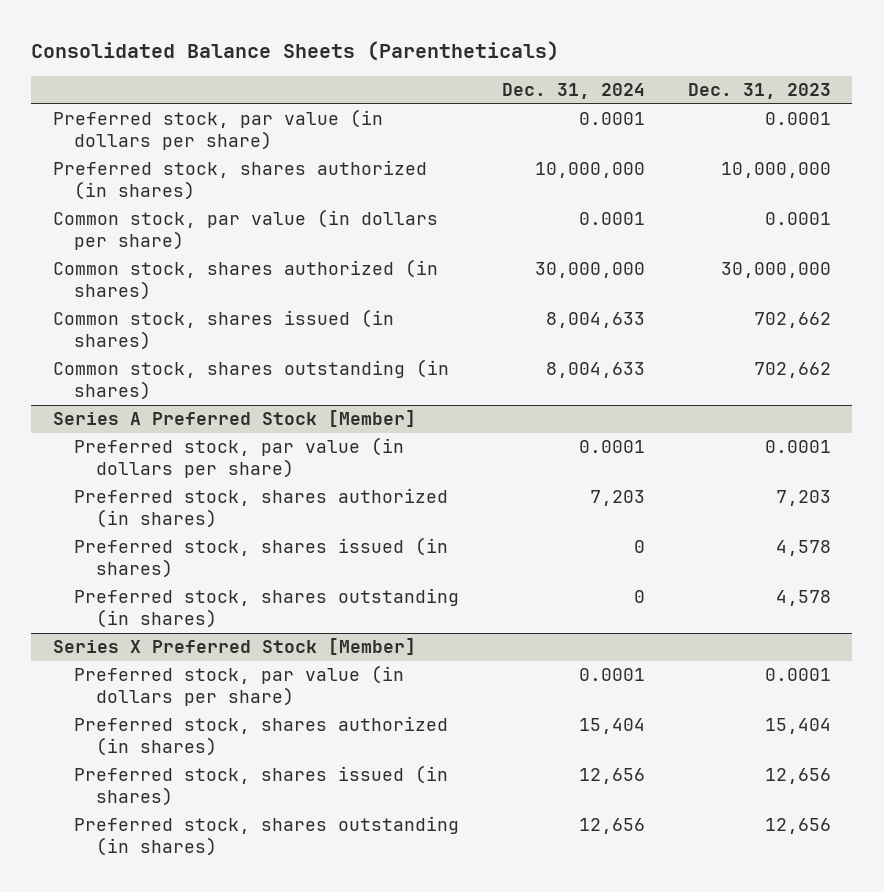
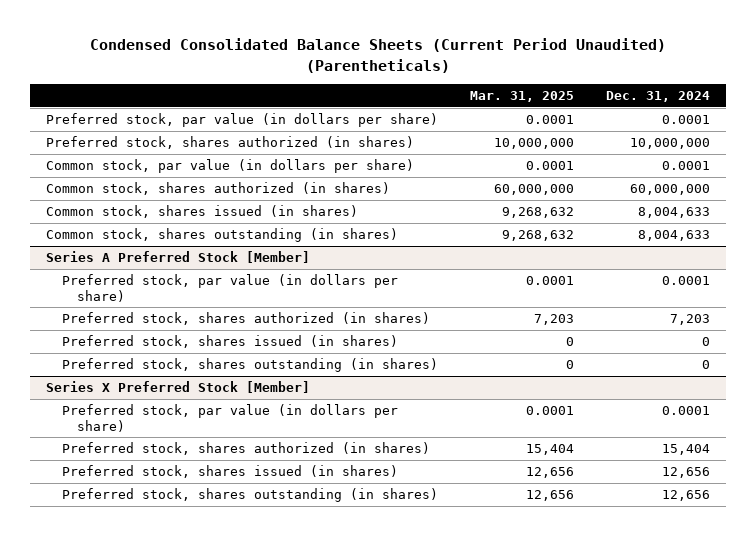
[31,41,560,62] Consolidated Balance Sheets (Parentheticals) -> [89,38,666,73] Condensed Consolidated Balance Sheets (Current Period Unaudited) (Parentheticals)
[687,82,831,99] Dec. 31, 2023 -> none
none -> [469,91,574,103] Mar. 31, 2025
[535,262,646,279] 30,000,000 -> [629,184,710,196] 60,000,000

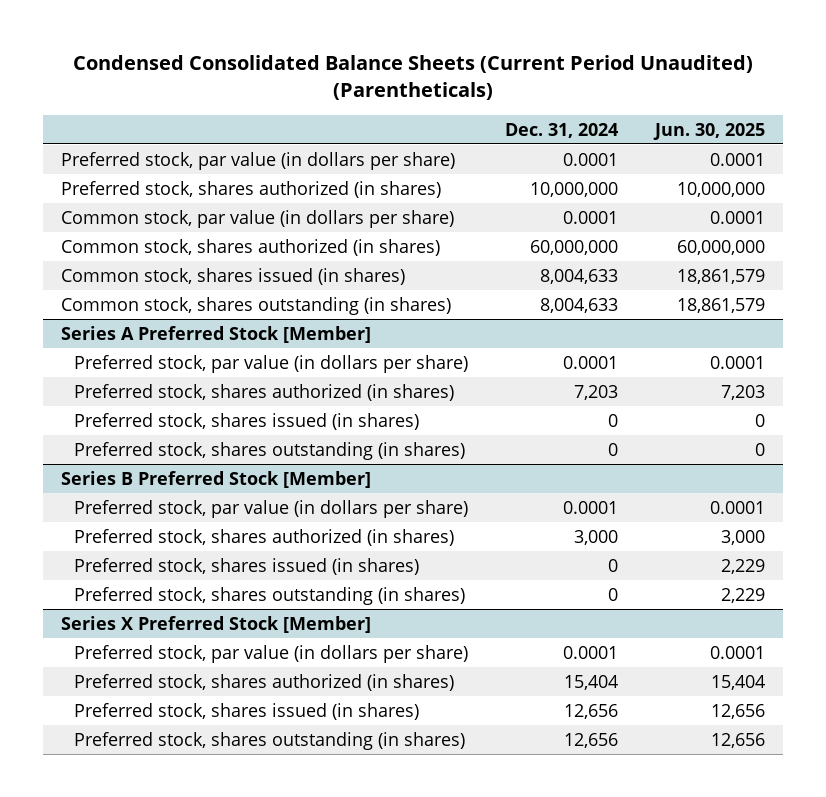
[469,91,574,103] Mar. 31, 2025 -> none
none -> [652,122,765,140] Jun. 30, 2025
none -> [61,470,372,488] Series B Preferred Stock [Member]
none -> [73,499,468,518] Preferred stock, par value (in dollars per share)
none -> [73,528,454,546] Preferred stock, shares authorized (in shares)
none -> [73,557,419,575] Preferred stock, shares issued (in shares)
none -> [73,586,465,605] Preferred stock, shares outstanding (in shares)

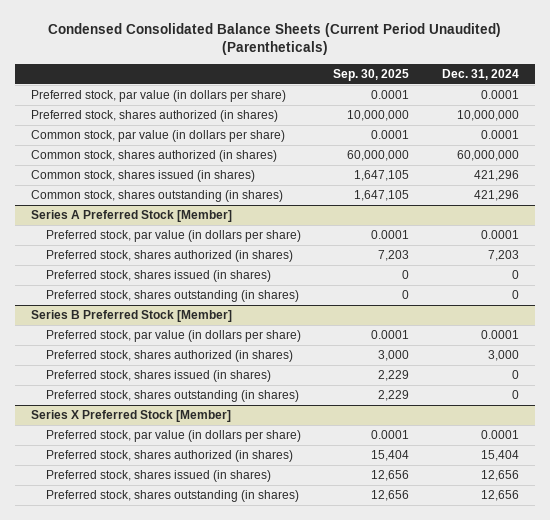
[652,122,765,140] Jun. 30, 2025 -> none
none -> [333,68,410,81] Sep. 30, 2025
[539,268,618,284] 8,004,633 -> [473,170,519,182] 421,296
[539,297,618,313] 8,004,633 -> [473,190,519,202] 421,296

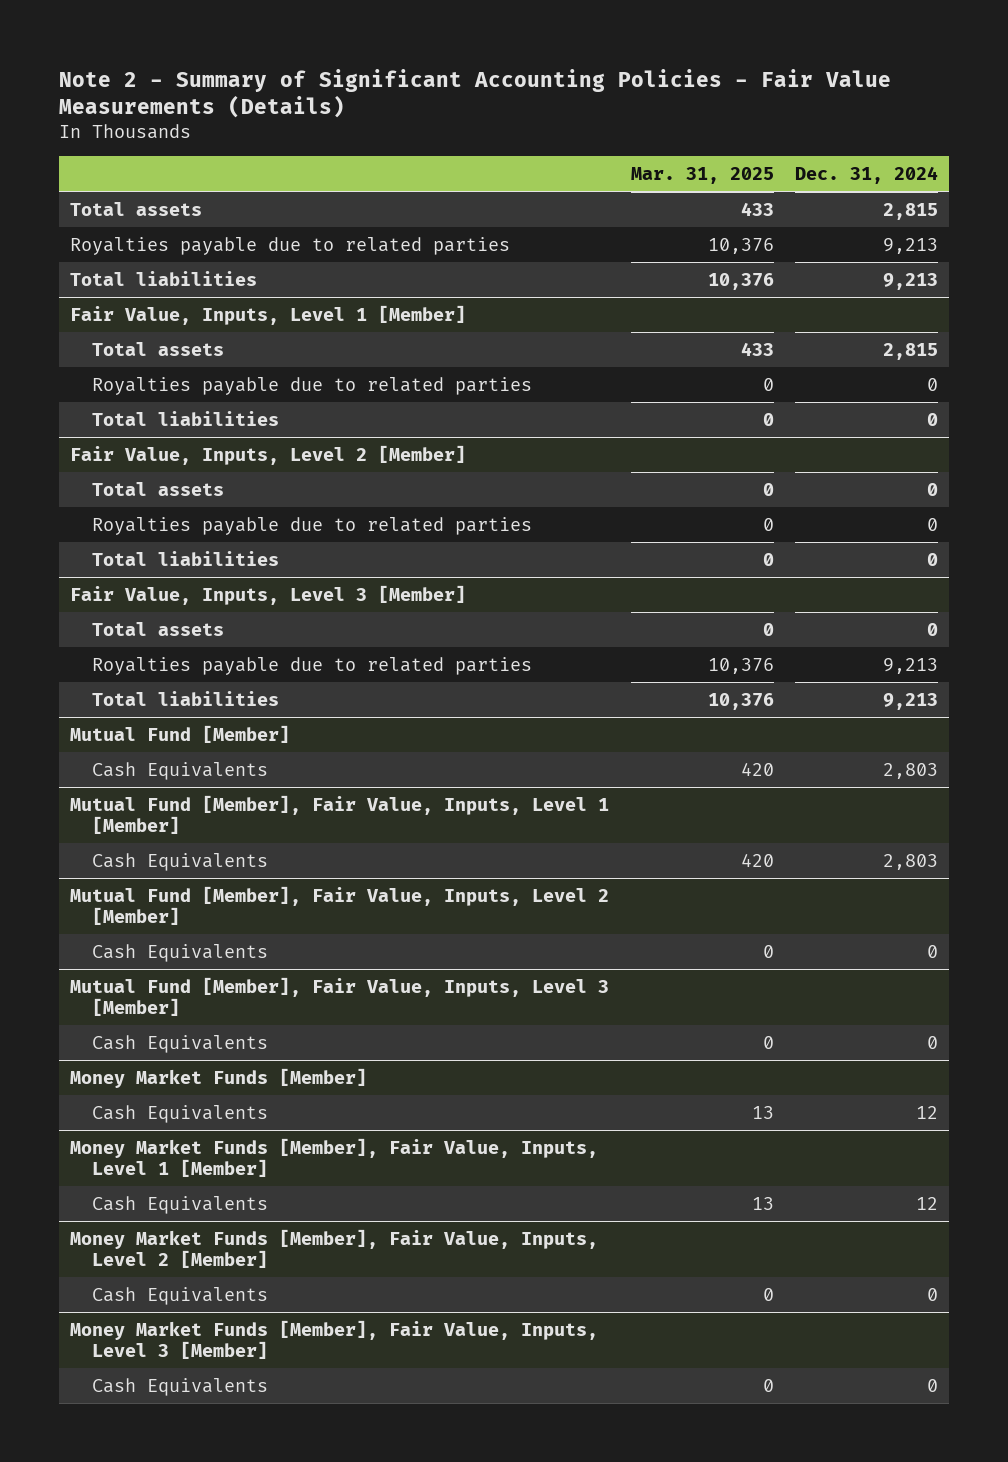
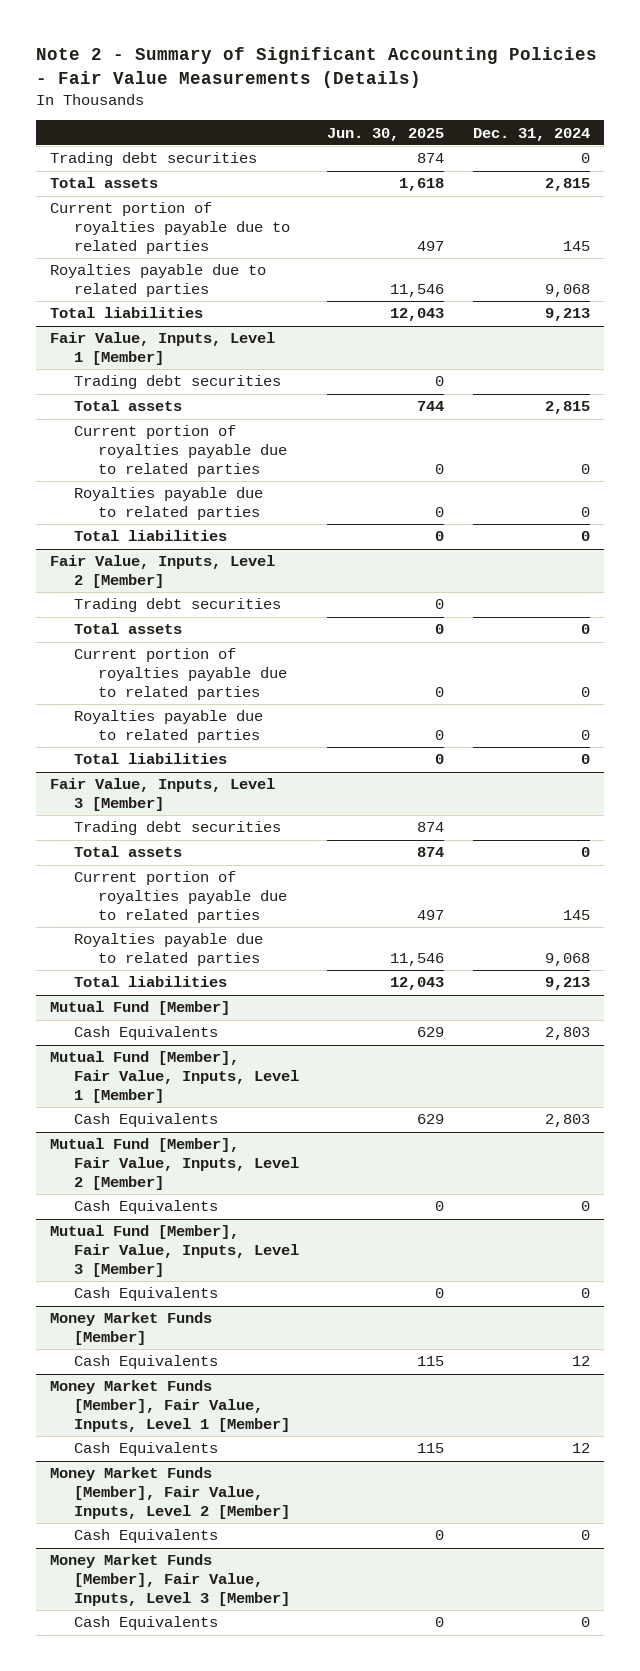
[630,166,774,184] Mar. 31, 2025 -> none
none -> [327,127,445,141] Jun. 30, 2025
none -> [50,152,258,167] Trading debt securities
none -> [50,202,291,255] Current portion of royalties payable due to related parties
[883,237,939,254] 9,213 -> [544,284,590,298] 9,068
none -> [74,375,282,390] Trading debt securities
none -> [74,425,287,478] Current portion of royalties payable due to related parties
none -> [74,598,282,613] Trading debt securities
none -> [74,648,287,701] Current portion of royalties payable due to related parties
none -> [74,821,282,836] Trading debt securities
none -> [74,871,287,924] Current portion of royalties payable due to related parties
[883,657,939,674] 9,213 -> [544,953,590,967] 9,068

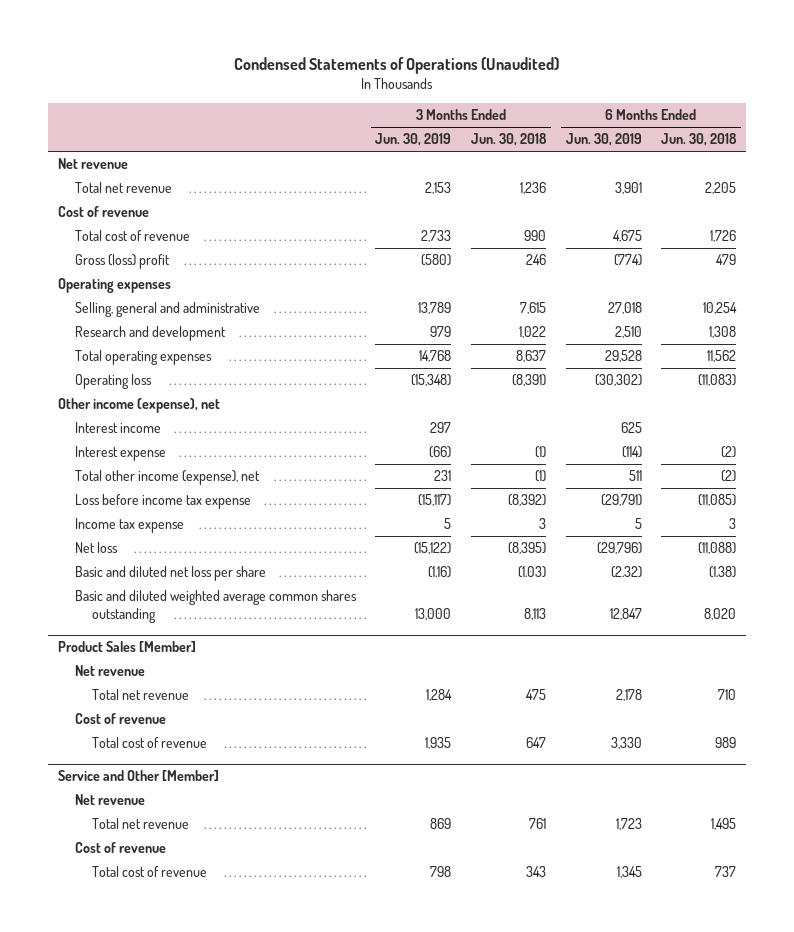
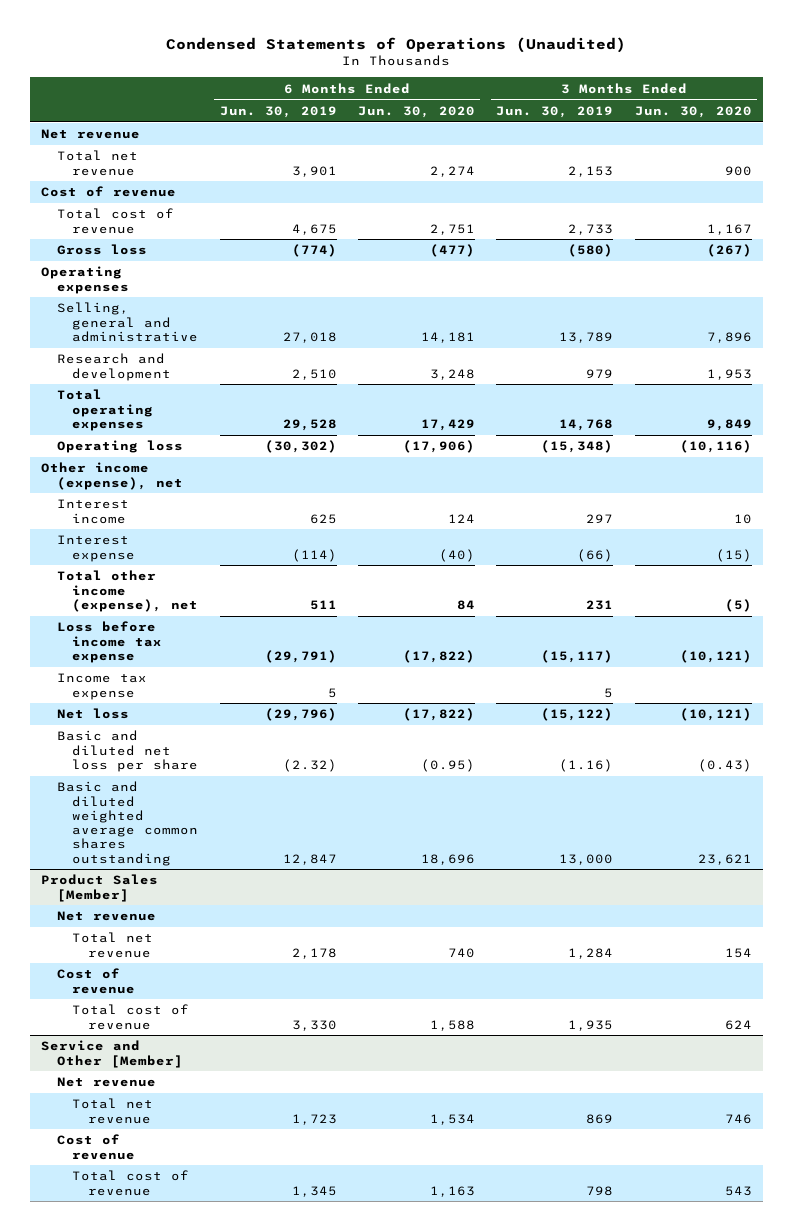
[471,133,548,147] Jun. 30, 2018 -> none
[661,133,738,147] Jun. 30, 2018 -> none
none -> [358,105,476,118] Jun. 30, 2020
none -> [634,105,752,118] Jun. 30, 2020
[74,254,170,270] Gross (loss) profit -> [56,244,147,256] Gross loss

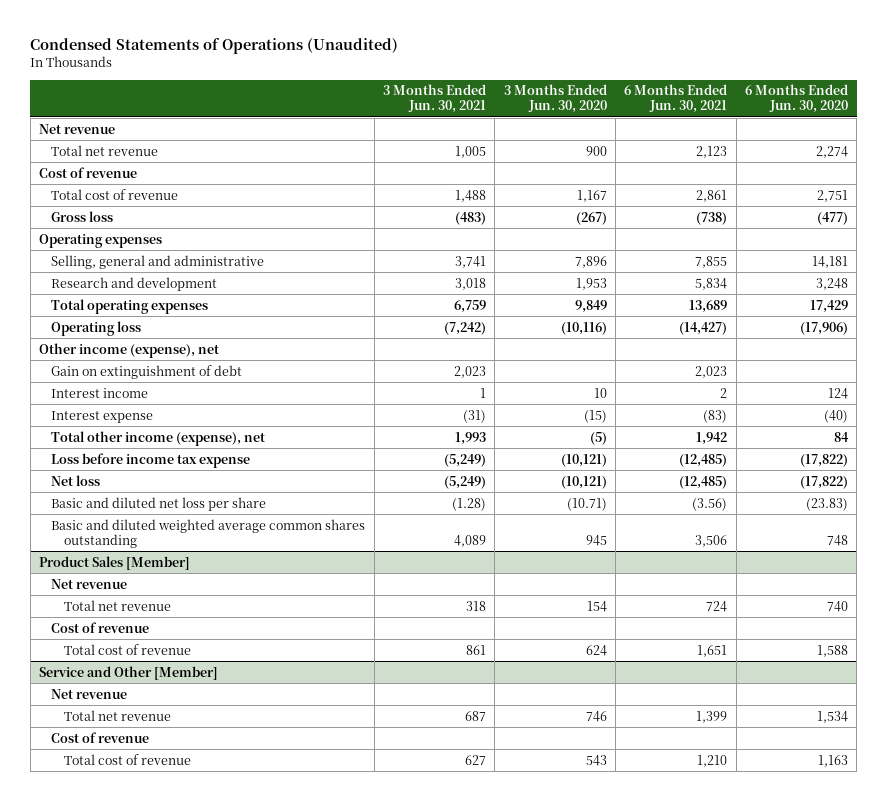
[219,105,337,118] Jun. 30, 2019 -> none
[496,105,614,118] Jun. 30, 2019 -> none
none -> [382,84,486,114] 3 Months Ended Jun. 30, 2021
none -> [624,84,728,114] 6 Months Ended Jun. 30, 2021
none -> [51,364,243,379] Gain on extinguishment of debt
[56,673,147,700] Income tax expense -> none
[421,758,476,772] (0.95) -> [805,497,848,511] (23.83)
[697,758,752,772] (0.43) -> [566,497,607,511] (10.71)
[421,853,476,865] 18,696 -> [826,534,848,546] 748
[697,853,752,865] 23,621 -> [585,534,607,546] 945

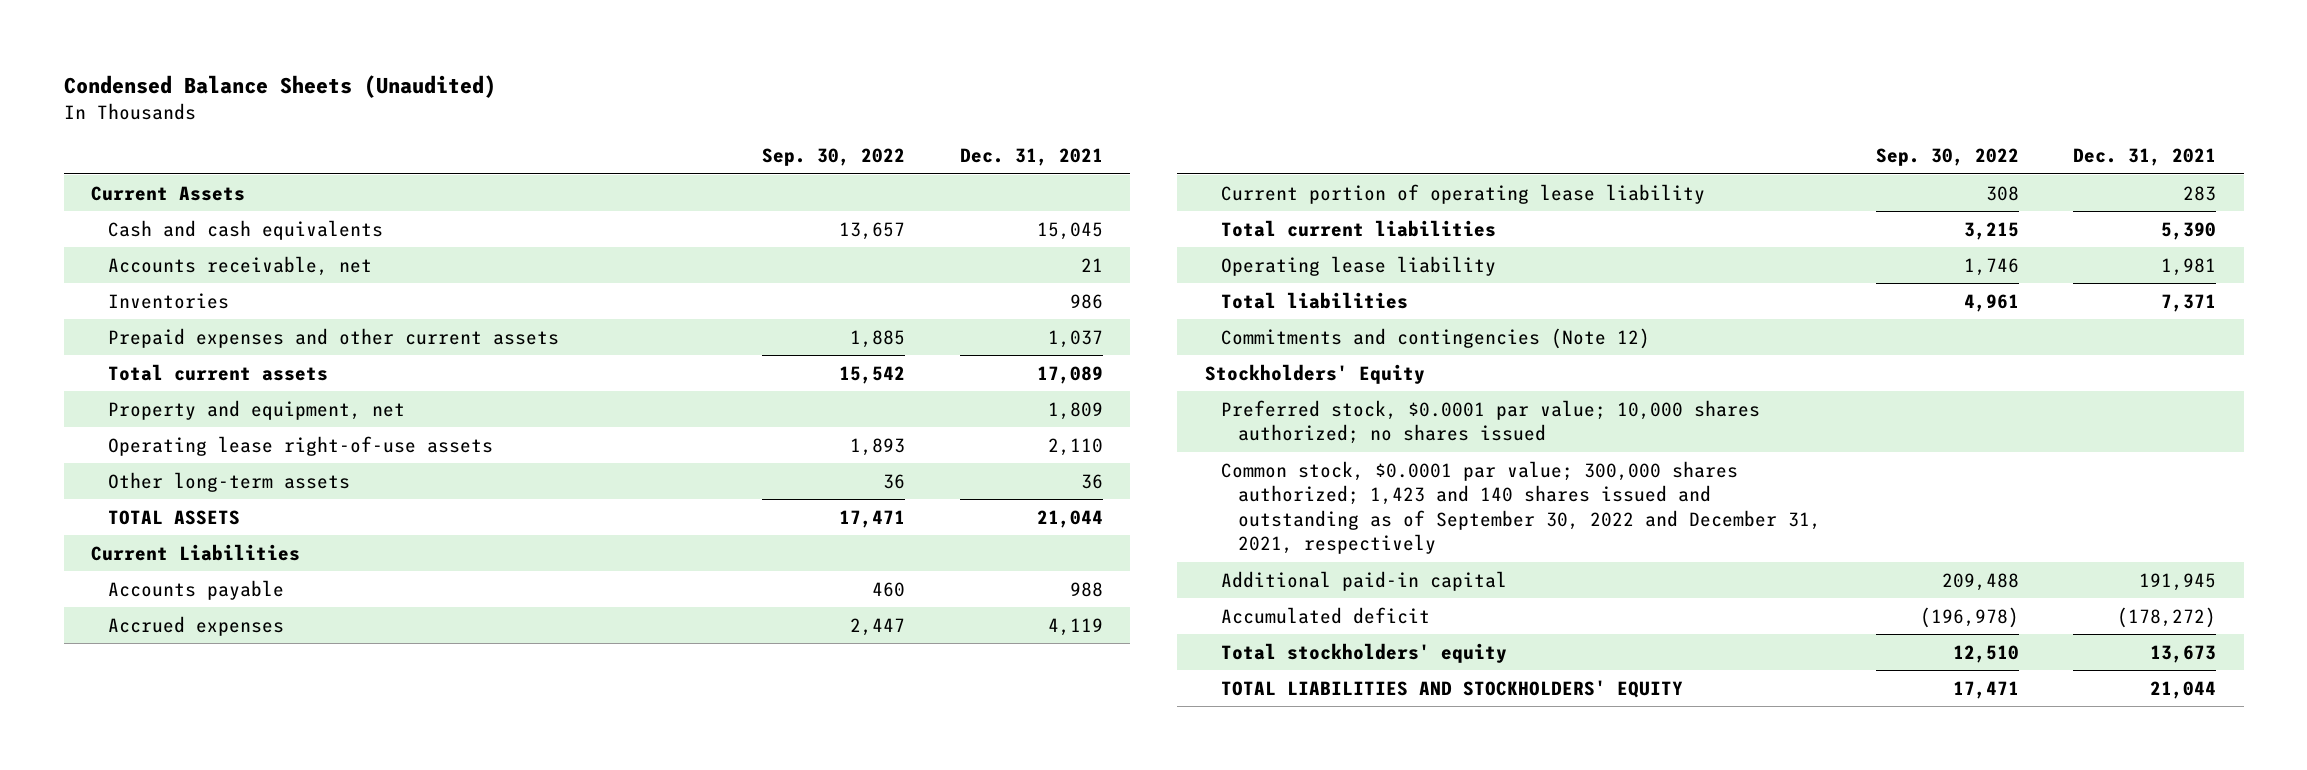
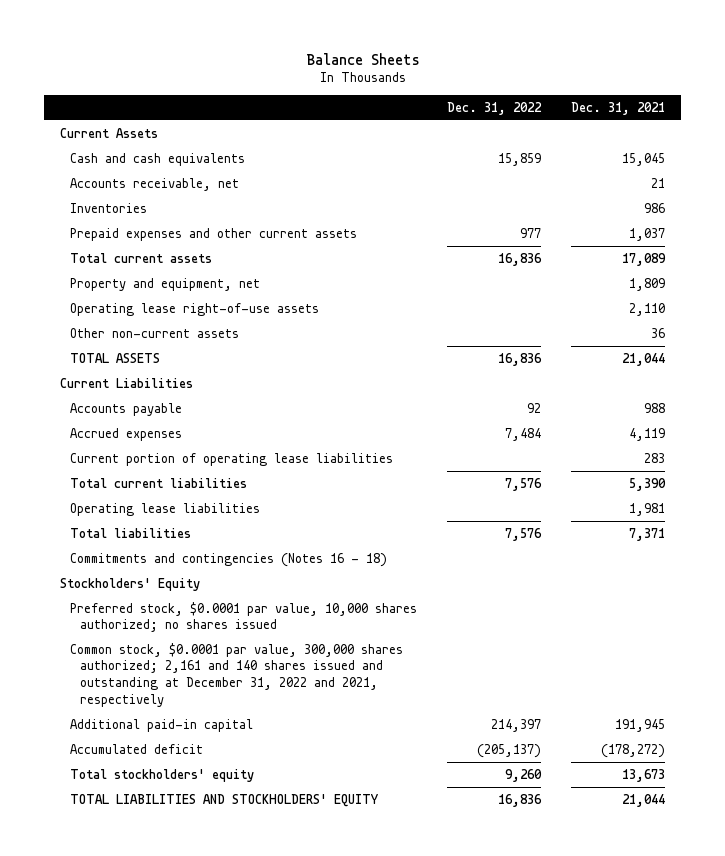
[63,75,496,99] Condensed Balance Sheets (Unaudited) -> [305,52,420,65] Balance Sheets
[762,148,906,167] Sep. 30, 2022 -> none
none -> [447,102,543,116] Dec. 31, 2022
[107,471,350,492] Other long-term assets -> [69,327,239,338] Other non-current assets
[1221,183,1706,204] Current portion of operating lease liability -> [69,452,393,466] Current portion of operating lease liabilities
[1221,255,1497,276] Operating lease liability -> [69,502,260,516] Operating lease liabilities
[1221,327,1651,349] Commitments and contingencies (Note 12) -> [69,552,387,567] Commitments and contingencies (Notes 16 - 18)
[1221,399,1761,445] Preferred stock, $0.0001 par value; 10,000 shares authorized; no shares issued -> [69,601,417,633] Preferred stock, $0.0001 par value, 10,000 shares authorized; no shares issued
[1221,460,1822,555] Common stock, $0.0001 par value; 300,000 shares authorized; 1,423 and 140 shares issued and outstanding as of September 30, 2022 and December 31, 2021, respectively -> [69,642,403,707] Common stock, $0.0001 par value, 300,000 shares authorized; 2,161 and 140 shares issued and outstanding at December 31, 2022 and 2021, respectively

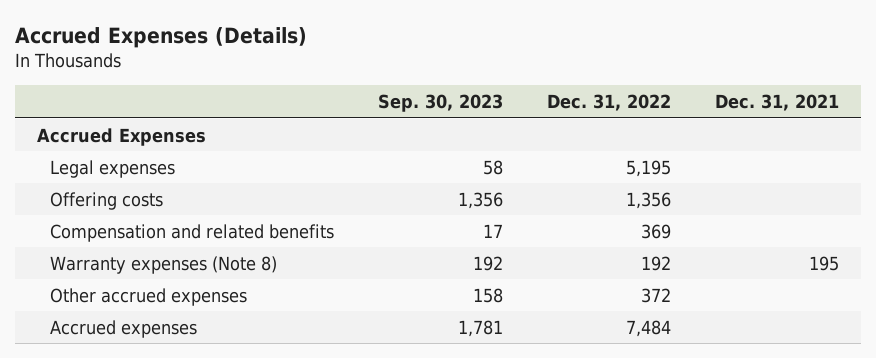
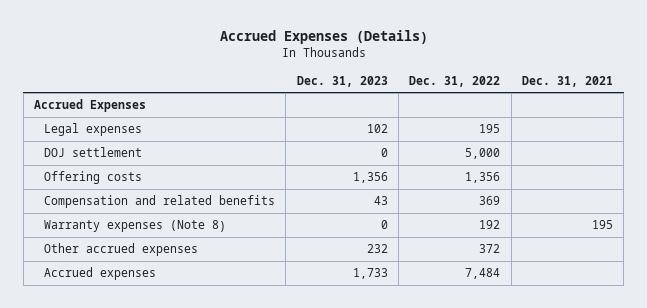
[377,94,503,113] Sep. 30, 2023 -> none
none -> [296,75,388,87] Dec. 31, 2023
[625,159,671,177] 5,195 -> [479,124,501,134] 195
none -> [43,147,142,158] DOJ settlement

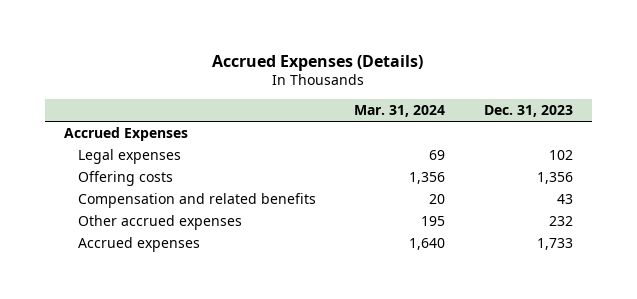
[409,75,501,87] Dec. 31, 2022 -> none
[521,75,613,87] Dec. 31, 2021 -> none
none -> [354,105,446,118] Mar. 31, 2024
[43,147,142,158] DOJ settlement -> none
[43,220,226,233] Warranty expenses (Note 8) -> none

